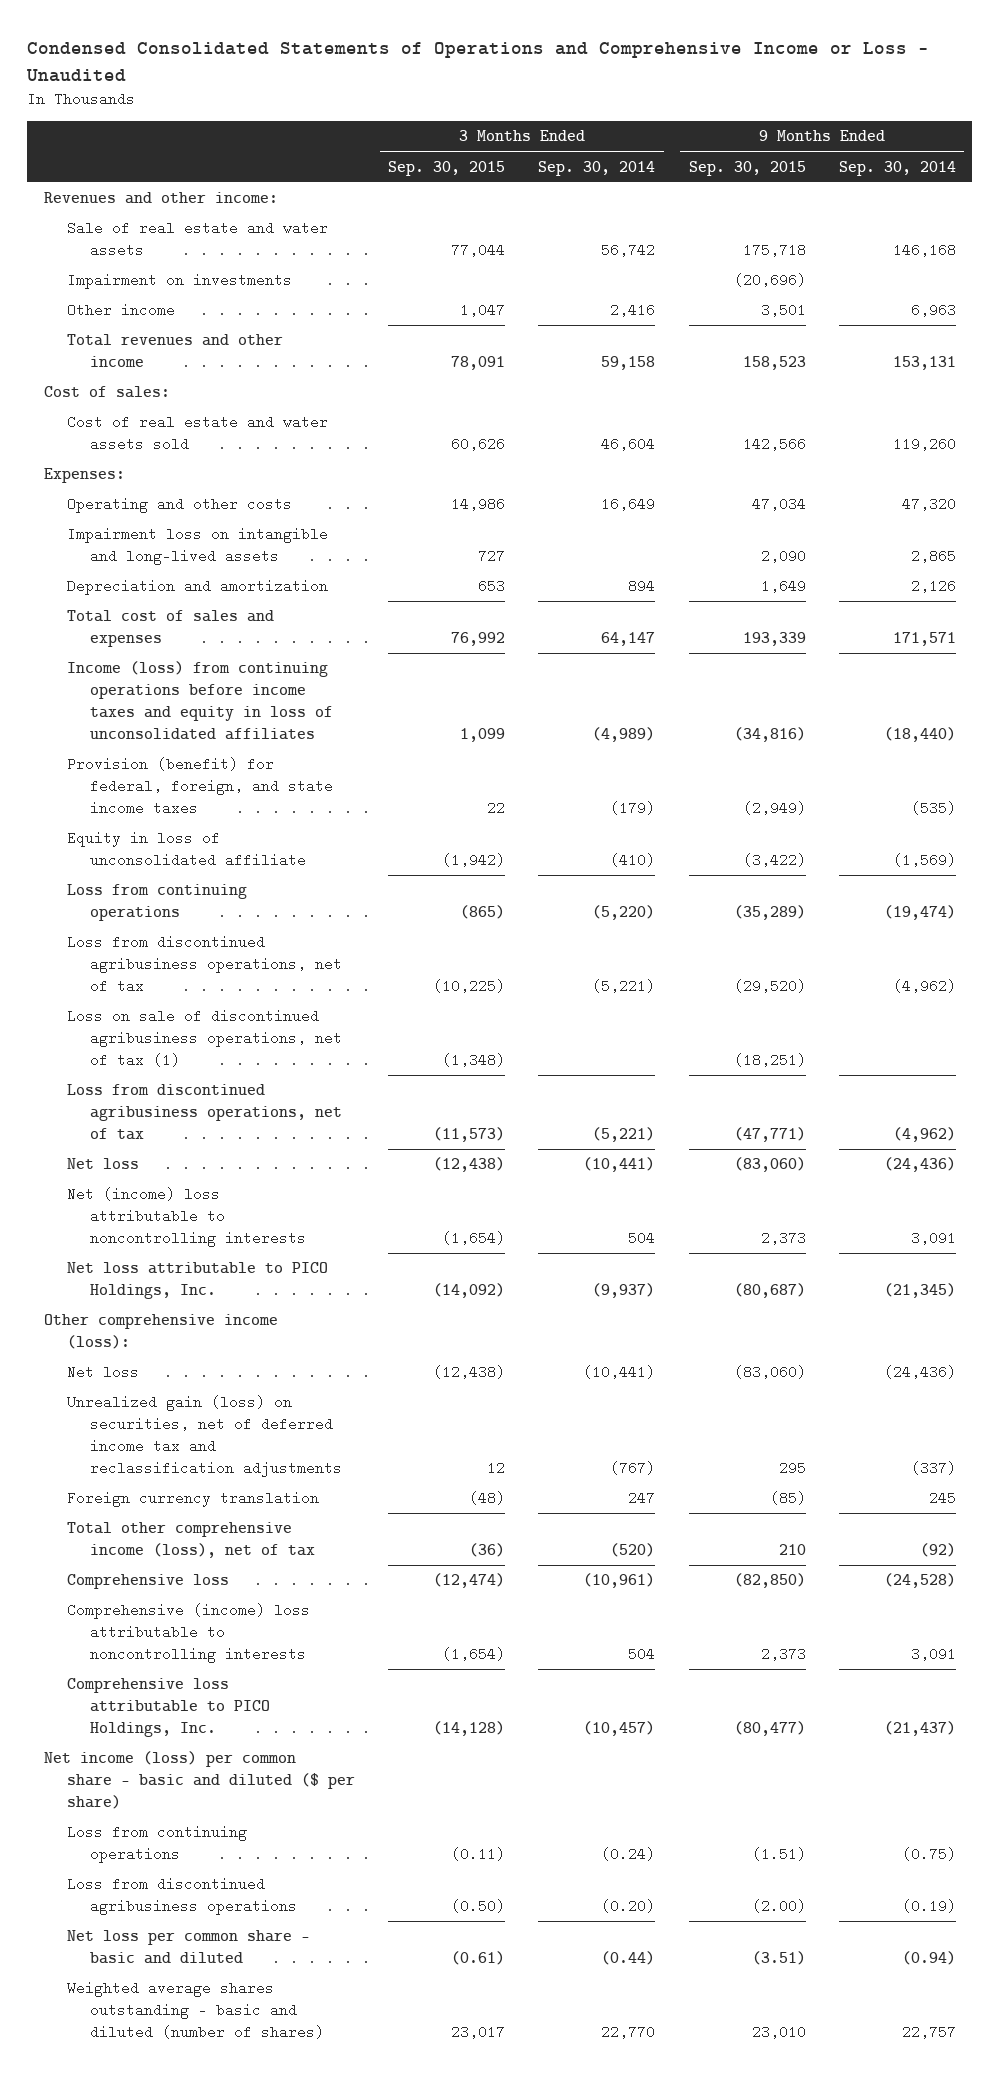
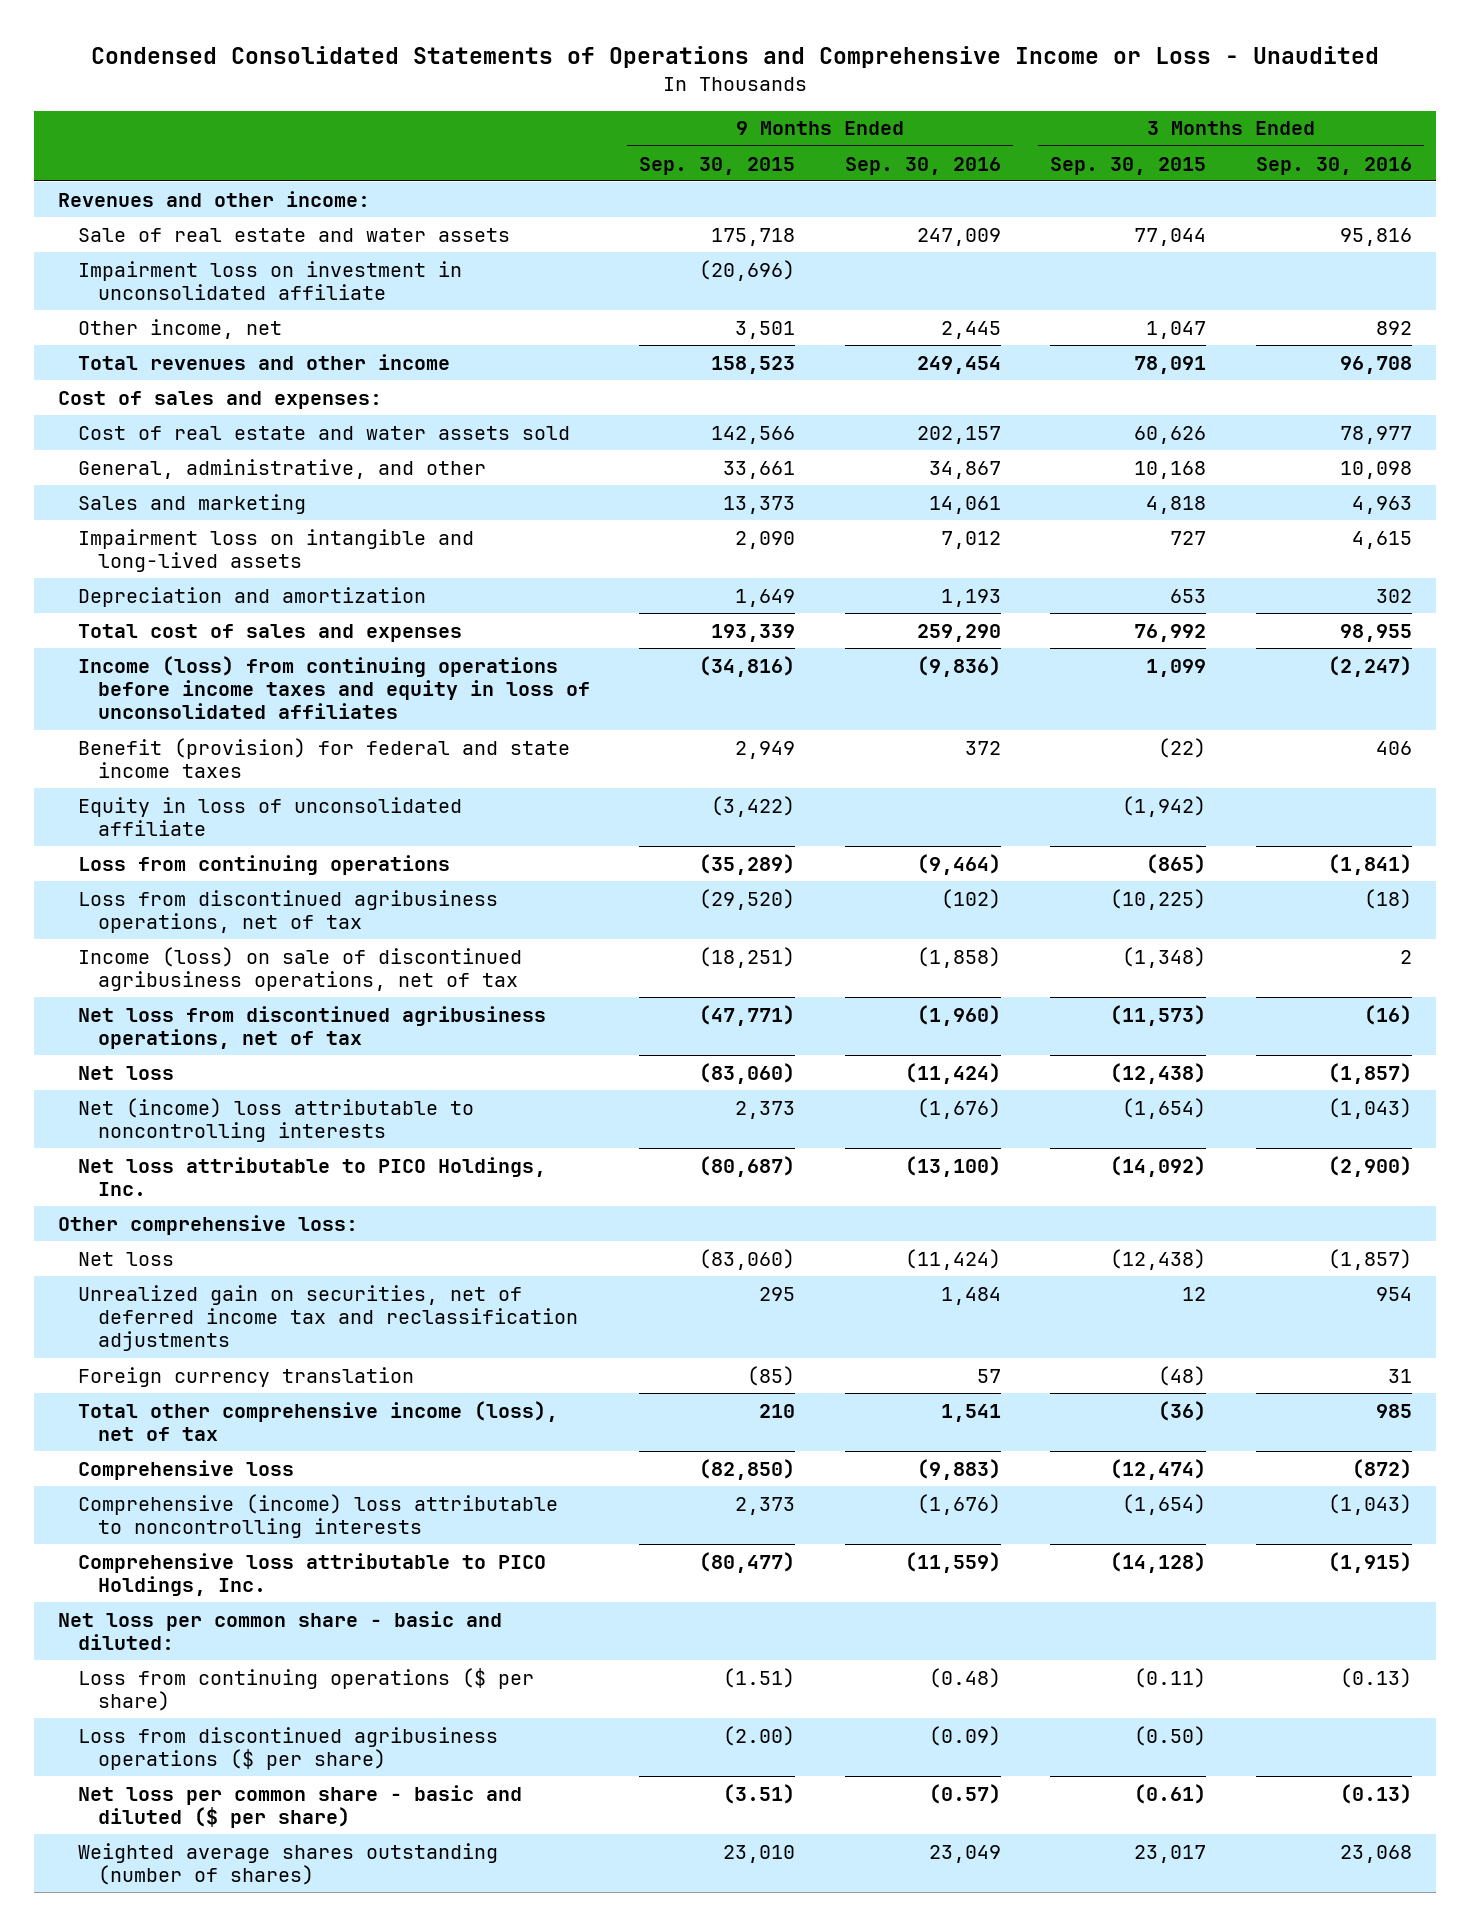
[538,160,656,176] Sep. 30, 2014 -> none
[838,160,956,176] Sep. 30, 2014 -> none
none -> [844,156,1001,175] Sep. 30, 2016
none -> [1255,156,1412,175] Sep. 30, 2016
[66,273,292,290] Impairment on investments -> [78,260,463,300] Impairment loss on investment in unconsolidated affiliate
[66,303,175,318] Other income -> [78,318,283,339] Other income, net
[43,386,170,399] Cost of sales: -> [58,390,383,409] Cost of sales and expenses:
[43,468,125,484] Expenses: -> none
[66,497,292,514] Operating and other costs -> none
none -> [78,458,487,479] General, administrative, and other
none -> [78,493,307,514] Sales and marketing
[66,757,333,816] Provision (benefit) for federal, foreign, and state income taxes -> [78,737,571,778] Benefit (provision) for federal and state income taxes
[487,801,506,816] 22 -> [1158,737,1207,758] (22)
[742,801,806,816] (2,949) -> [735,740,796,759] 2,949
[66,1009,342,1068] Loss on sale of discontinued agribusiness operations, net of tax (1) -> [78,946,523,991] Income (loss) on sale of discontinued agribusiness operations, net of tax
[66,1084,342,1141] Loss from discontinued agribusiness operations, net of tax -> [78,1005,547,1049] Net loss from discontinued agribusiness operations, net of tax
[43,1314,278,1350] Other comprehensive income (loss): -> [58,1214,359,1235] Other comprehensive loss:
[66,1395,342,1478] Unrealized gain (loss) on securities, net of deferred income tax and reclassification adjustments -> [78,1284,578,1352] Unrealized gain on securities, net of deferred income tax and reclassification adjustments
[43,1751,355,1810] Net income (loss) per common share - basic and diluted ($ per share) -> [58,1610,503,1650] Net loss per common share - basic and diluted:
[66,1825,247,1864] Loss from continuing operations -> [78,1667,535,1711] Loss from continuing operations ($ per share)
[66,1877,297,1916] Loss from discontinued agribusiness operations -> [78,1726,499,1770] Loss from discontinued agribusiness operations ($ per share)
[66,1930,310,1965] Net loss per common share - basic and diluted -> [78,1784,523,1828] Net loss per common share - basic and diluted ($ per share)
[66,1981,324,2040] Weighted average shares outstanding - basic and diluted (number of shares) -> [78,1842,499,1885] Weighted average shares outstanding (number of shares)

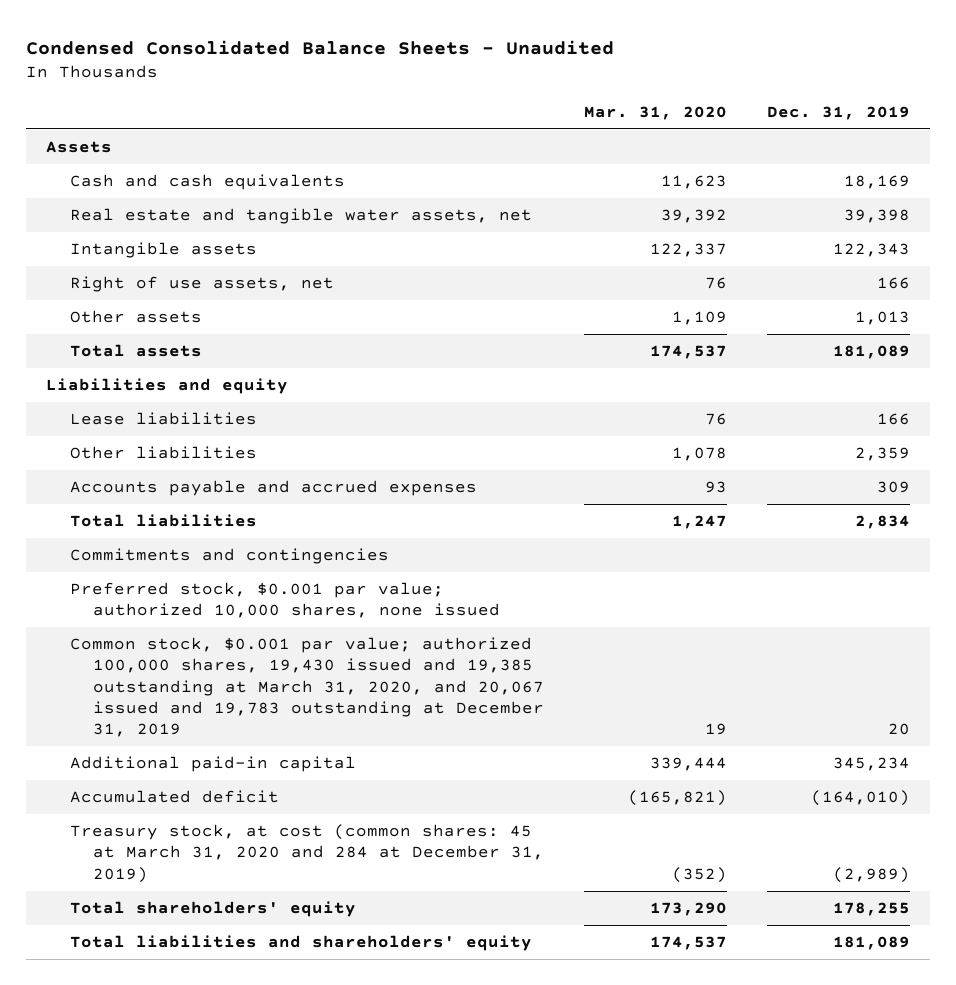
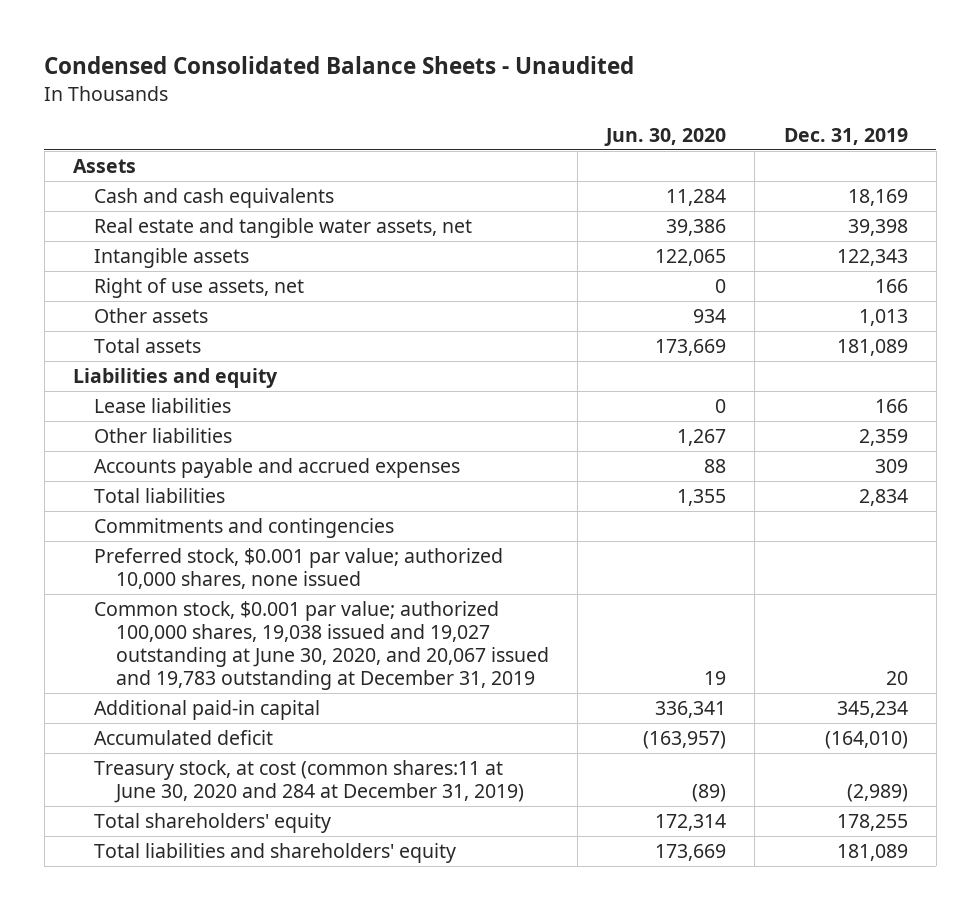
[583,106,727,121] Mar. 31, 2020 -> none
none -> [604,127,727,146] Jun. 30, 2020
[69,637,544,738] Common stock, $0.001 par value; authorized 100,000 shares, 19,430 issued and 19,385 outstanding at March 31, 2020, and 20,067 issued and 19,783 outstanding at December 31, 2019 -> [94,600,549,690] Common stock, $0.001 par value; authorized 100,000 shares, 19,038 issued and 19,027 outstanding at June 30, 2020, and 20,067 issued and 19,783 outstanding at December 31, 2019
[69,824,544,883] Treasury stock, at cost (common shares: 45 at March 31, 2020 and 284 at December 31, 2019) -> [94,759,524,803] Treasury stock, at cost (common shares:11 at June 30, 2020 and 284 at December 31, 2019)

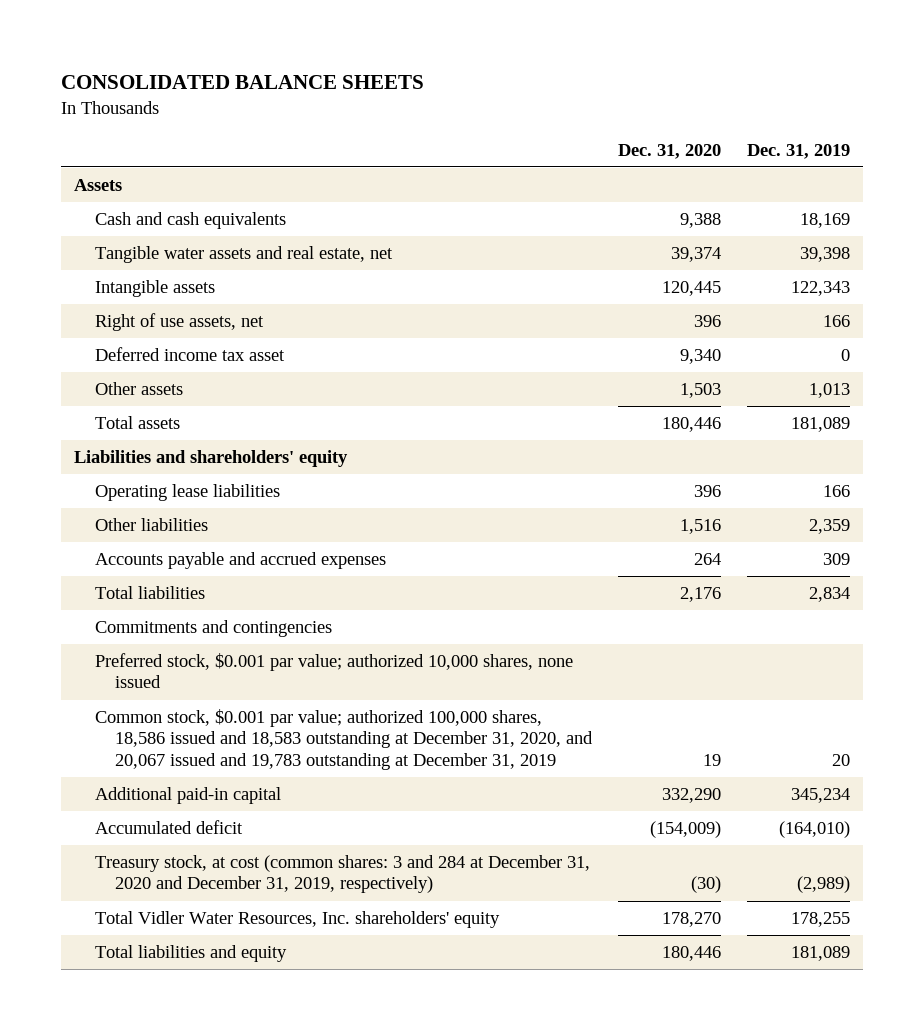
[44,56,635,75] Condensed Consolidated Balance Sheets - Unaudited -> [60,75,424,90] CONSOLIDATED BALANCE SHEETS
[604,127,727,146] Jun. 30, 2020 -> none
none -> [618,143,722,159] Dec. 31, 2020
[94,217,473,238] Real estate and tangible water assets, net -> [94,246,393,264] Tangible water assets and real estate, net
none -> [94,347,285,362] Deferred income tax asset
[72,367,278,388] Liabilities and equity -> [73,450,348,468] Liabilities and shareholders' equity
[94,397,232,413] Lease liabilities -> [94,484,280,502] Operating lease liabilities
[94,600,549,690] Common stock, $0.001 par value; authorized 100,000 shares, 19,038 issued and 19,027 outstanding at June 30, 2020, and 20,067 issued and 19,783 outstanding at December 31, 2019 -> [94,709,594,770] Common stock, $0.001 par value; authorized 100,000 shares, 18,586 issued and 18,583 outstanding at December 31, 2020, and 20,067 issued and 19,783 outstanding at December 31, 2019
[94,759,524,803] Treasury stock, at cost (common shares:11 at June 30, 2020 and 284 at December 31, 2019) -> [94,855,590,894] Treasury stock, at cost (common shares: 3 and 284 at December 31, 2020 and December 31, 2019, respectively)
[94,812,332,833] Total shareholders' equity -> [94,911,500,929] Total Vidler Water Resources, Inc. shareholders' equity
[94,842,457,863] Total liabilities and shareholders' equity -> [94,945,287,963] Total liabilities and equity

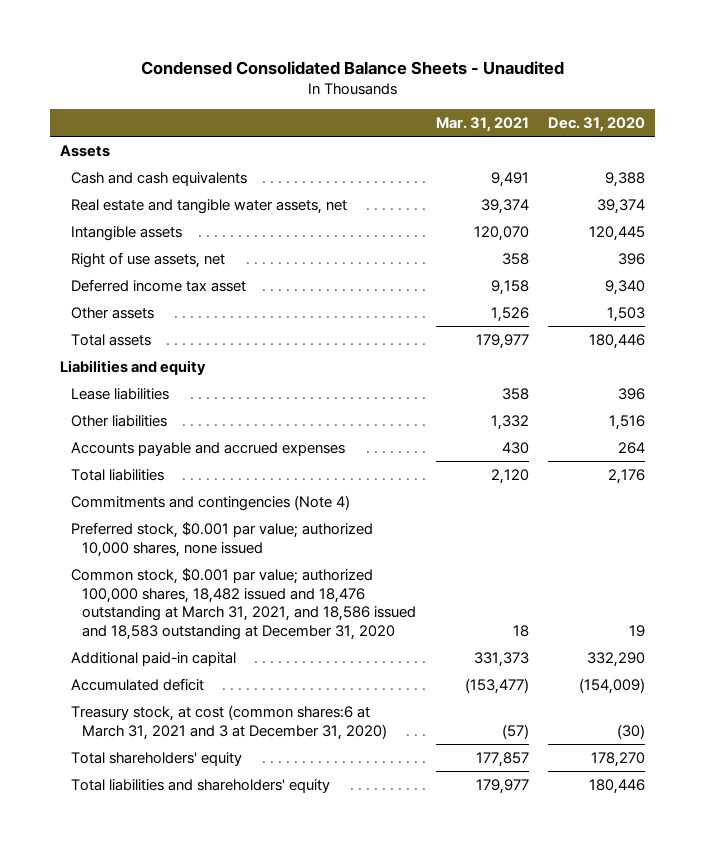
[60,75,424,90] CONSOLIDATED BALANCE SHEETS -> [140,60,564,75] Condensed Consolidated Balance Sheets - Unaudited
[747,143,851,159] Dec. 31, 2019 -> none
none -> [435,116,529,132] Mar. 31, 2021
[94,246,393,264] Tangible water assets and real estate, net -> [71,198,348,214] Real estate and tangible water assets, net
[73,450,348,468] Liabilities and shareholders' equity -> [60,359,207,375] Liabilities and equity
[94,484,280,502] Operating lease liabilities -> [71,387,170,400] Lease liabilities
[94,620,332,638] Commitments and contingencies -> [71,494,351,511] Commitments and contingencies (Note 4)
[94,709,594,770] Common stock, $0.001 par value; authorized 100,000 shares, 18,586 issued and 18,583 outstanding at December 31, 2020, and 20,067 issued and 19,783 outstanding at December 31, 2019 -> [71,567,417,640] Common stock, $0.001 par value; authorized 100,000 shares, 18,482 issued and 18,476 outstanding at March 31, 2021, and 18,586 issued and 18,583 outstanding at December 31, 2020
[94,855,590,894] Treasury stock, at cost (common shares: 3 and 284 at December 31, 2020 and December 31, 2019, respectively) -> [71,704,388,740] Treasury stock, at cost (common shares:6 at March 31, 2021 and 3 at December 31, 2020)
[94,911,500,929] Total Vidler Water Resources, Inc. shareholders' equity -> [71,751,243,766] Total shareholders' equity
[94,945,287,963] Total liabilities and equity -> [71,778,331,793] Total liabilities and shareholders' equity

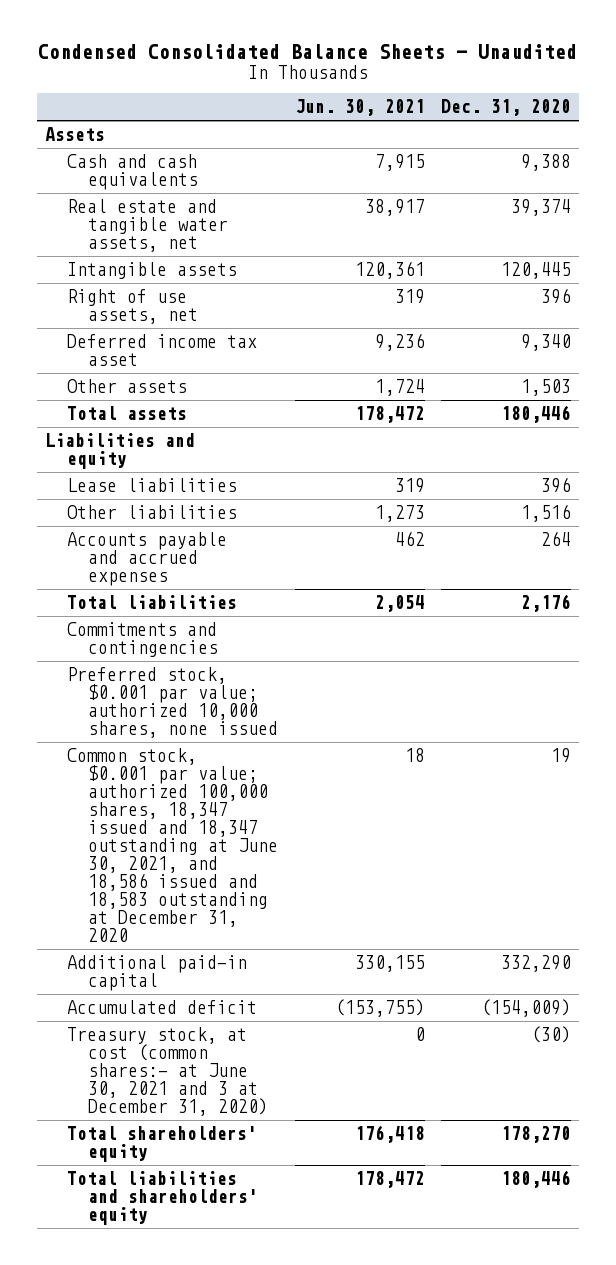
[435,116,529,132] Mar. 31, 2021 -> none
none -> [294,99,425,117] Jun. 30, 2021
[71,494,351,511] Commitments and contingencies (Note 4) -> [66,622,219,658] Commitments and contingencies
[71,567,417,640] Common stock, $0.001 par value; authorized 100,000 shares, 18,482 issued and 18,476 outstanding at March 31, 2021, and 18,586 issued and 18,583 outstanding at December 31, 2020 -> [66,748,279,943] Common stock, $0.001 par value; authorized 100,000 shares, 18,347 issued and 18,347 outstanding at June 30, 2021, and 18,586 issued and 18,583 outstanding at December 31, 2020
[71,704,388,740] Treasury stock, at cost (common shares:6 at March 31, 2021 and 3 at December 31, 2020) -> [66,1027,269,1117] Treasury stock, at cost (common shares:- at June 30, 2021 and 3 at December 31, 2020)

